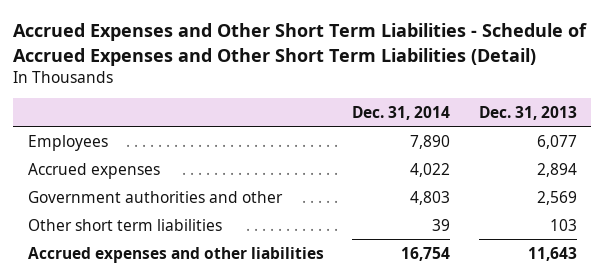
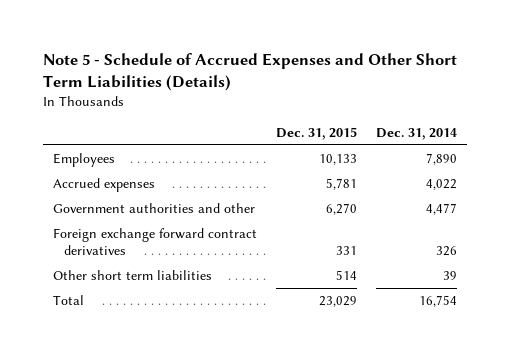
[13,23,588,66] Accrued Expenses and Other Short Term Liabilities - Schedule of Accrued Expenses and Other Short Term Liabilities (Detail) -> [43,53,458,92] Note 5 - Schedule of Accrued Expenses and Other Short Term Liabilities (Details)
[478,105,577,120] Dec. 31, 2013 -> none
none -> [276,127,358,141] Dec. 31, 2015
[410,190,451,205] 4,803 -> [426,202,458,215] 4,477
none -> [52,227,257,256] Foreign exchange forward contract derivatives
[27,246,324,263] Accrued expenses and other liabilities -> [52,294,84,305] Total

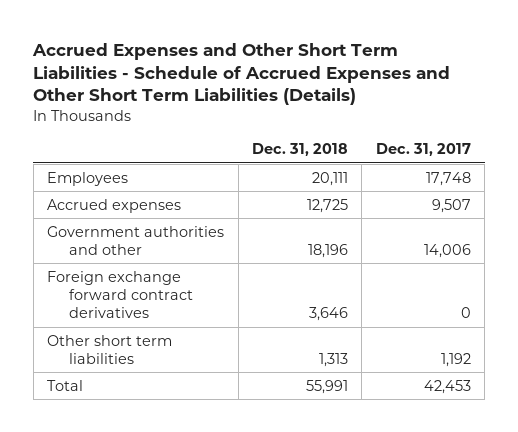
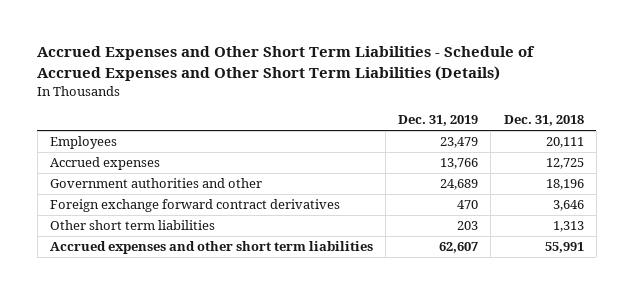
[375,143,471,157] Dec. 31, 2017 -> none
none -> [398,115,479,127] Dec. 31, 2019
[47,379,84,391] Total -> [49,241,373,255] Accrued expenses and other short term liabilities

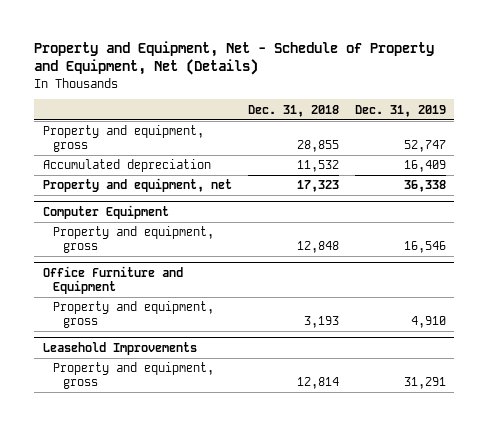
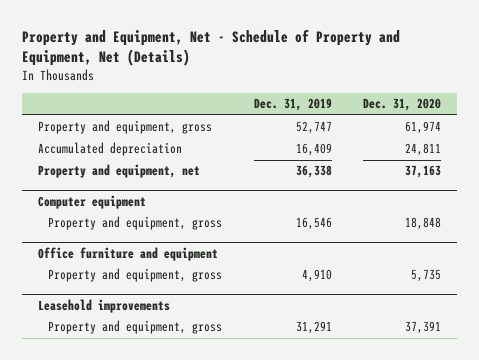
[247,104,339,117] Dec. 31, 2018 -> none
none -> [363,98,442,112] Dec. 31, 2020
[42,205,169,220] Computer Equipment -> [37,194,146,209] Computer equipment
[42,266,183,295] Office Furniture and Equipment -> [37,246,218,261] Office furniture and equipment
[42,342,197,356] Leasehold Improvements -> [37,298,170,313] Leasehold improvements

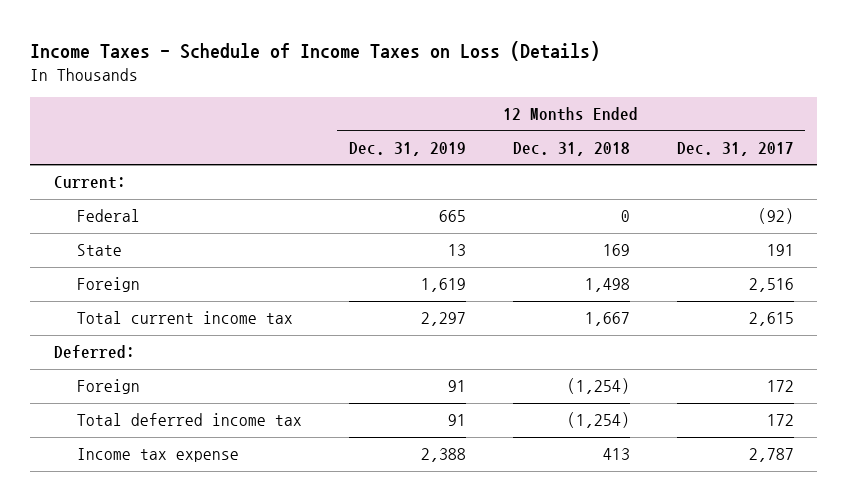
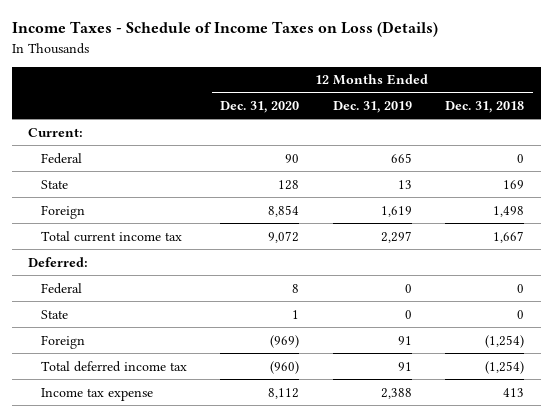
[676,141,794,156] Dec. 31, 2017 -> none
none -> [220,101,300,114] Dec. 31, 2020
none -> [40,282,82,294] Federal
none -> [40,309,68,319] State

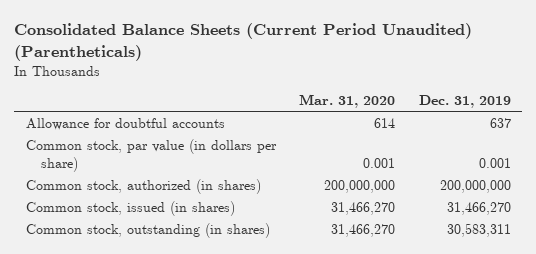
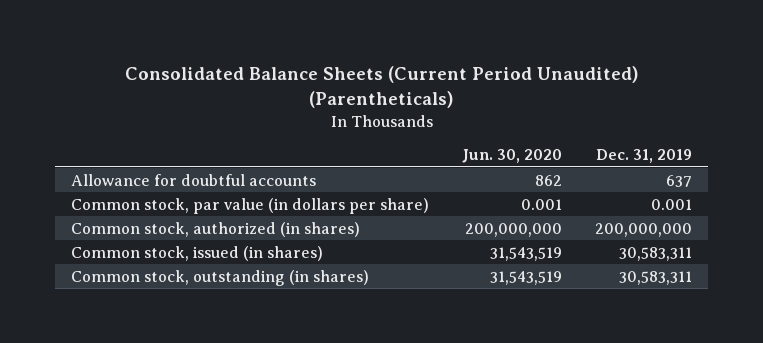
[299,94,396,109] Mar. 31, 2020 -> none
none -> [462,149,563,164] Jun. 30, 2020
[446,201,511,215] 31,466,270 -> [618,246,692,261] 30,583,311

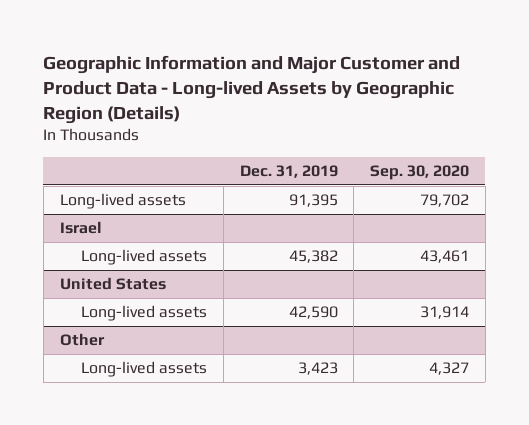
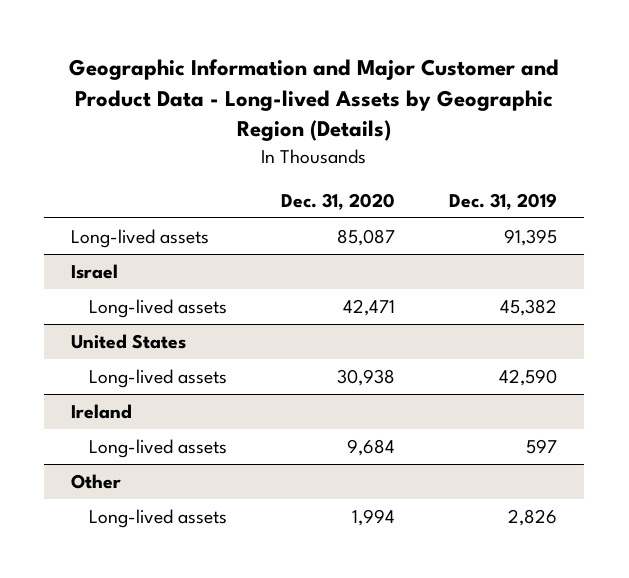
[369,164,469,180] Sep. 30, 2020 -> none
none -> [281,192,396,210] Dec. 31, 2020
none -> [71,404,133,420] Ireland
none -> [89,439,228,459] Long-lived assets
[297,362,338,376] 3,423 -> [508,509,558,527] 2,826

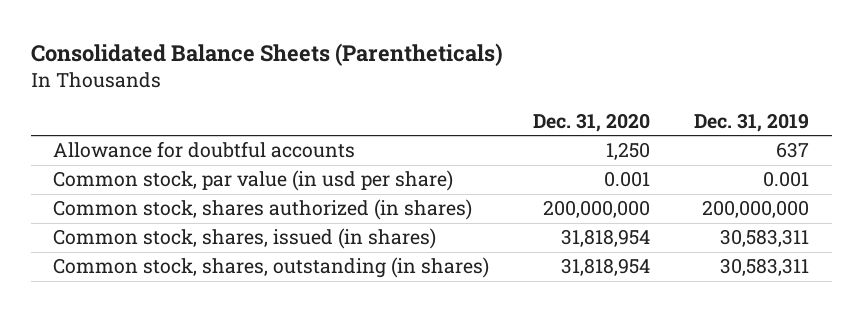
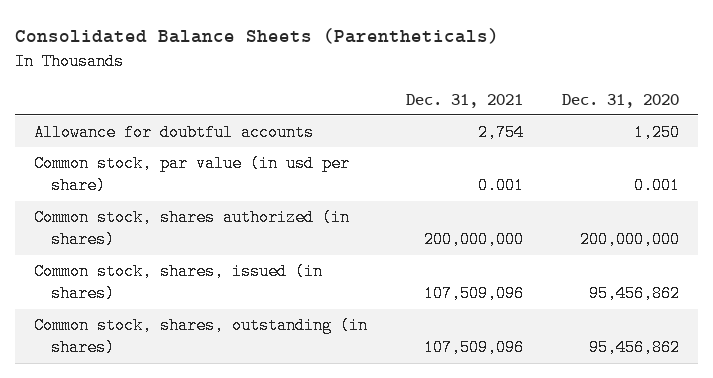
[694,112,810,132] Dec. 31, 2019 -> none
none -> [405,93,523,108] Dec. 31, 2021
[561,229,651,248] 31,818,954 -> [588,285,680,303] 95,456,862
[561,258,651,277] 31,818,954 -> [588,339,680,357] 95,456,862

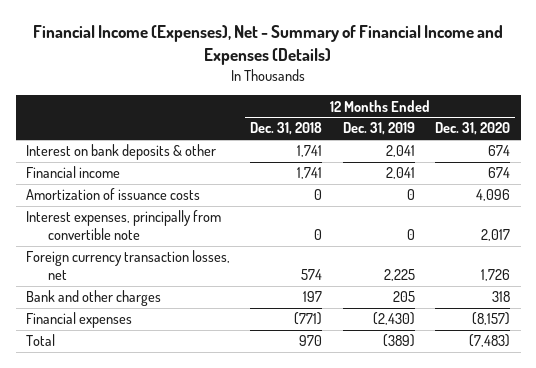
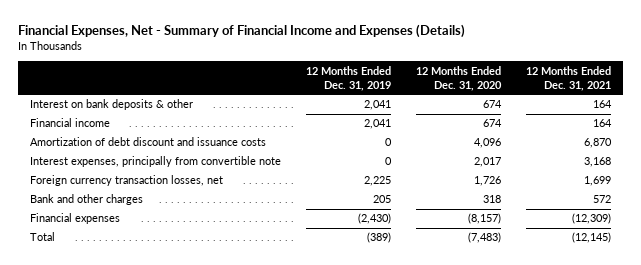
[33,25,504,65] Financial Income (Expenses), Net - Summary of Financial Income and Expenses (Details) -> [17,24,465,39] Financial Expenses, Net - Summary of Financial Income and Expenses (Details)
[250,122,323,136] Dec. 31, 2018 -> none
none -> [526,65,612,91] 12 Months Ended Dec. 31, 2021
[25,188,200,201] Amortization of issuance costs -> [30,137,267,147] Amortization of debt discount and issuance costs

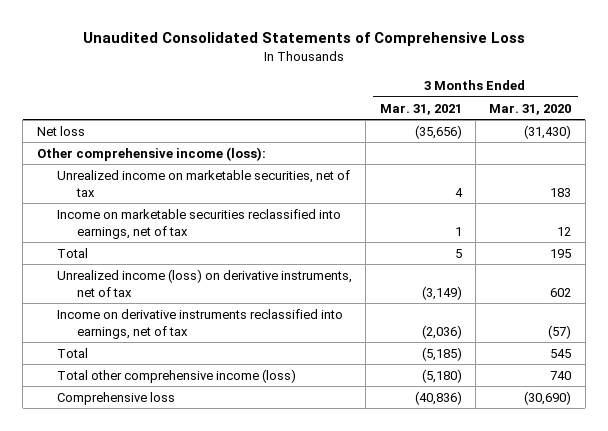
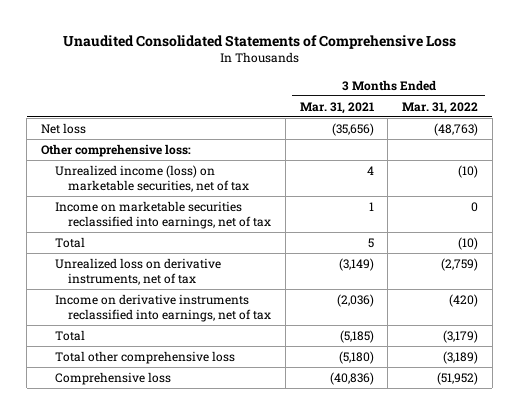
[489,103,572,115] Mar. 31, 2020 -> none
none -> [401,101,478,114] Mar. 31, 2022
[36,146,266,161] Other comprehensive income (loss): -> [41,143,192,157] Other comprehensive loss:
[56,169,350,197] Unrealized income on marketable securities, net of tax -> [54,164,250,193] Unrealized income (loss) on marketable securities, net of tax
[56,268,352,297] Unrealized income (loss) on derivative instruments, net of tax -> [54,257,221,286] Unrealized loss on derivative instruments, net of tax
[56,368,296,383] Total other comprehensive income (loss) -> [54,350,235,364] Total other comprehensive loss

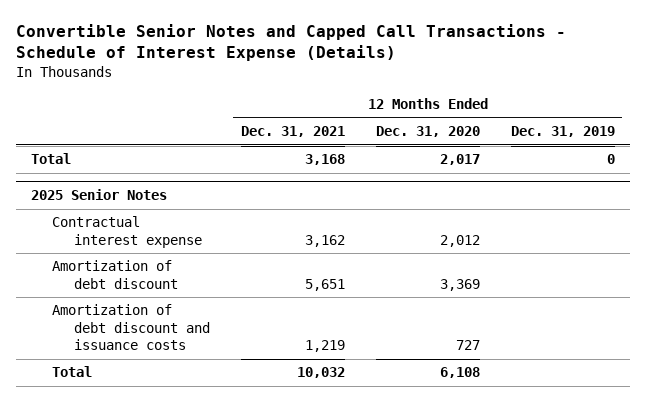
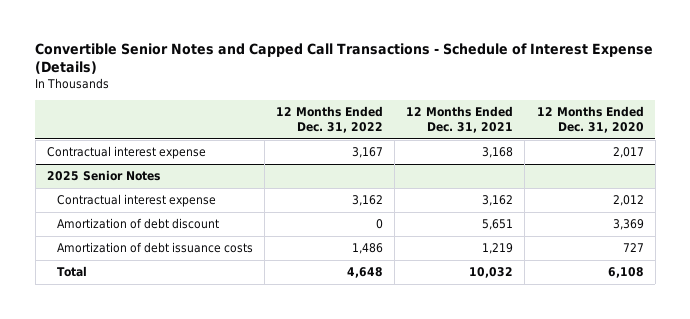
[510,126,615,138] Dec. 31, 2019 -> none
none -> [275,106,383,134] 12 Months Ended Dec. 31, 2022
[31,153,72,165] Total -> [46,146,206,160] Contractual interest expense
[52,304,210,351] Amortization of debt discount and issuance costs -> [56,242,253,254] Amortization of debt issuance costs

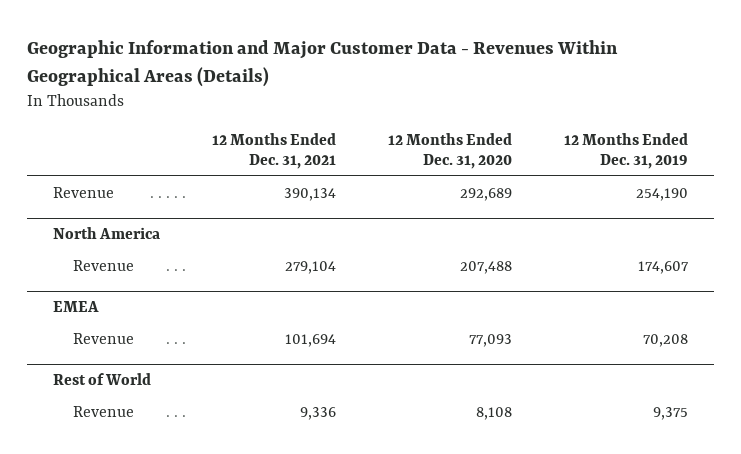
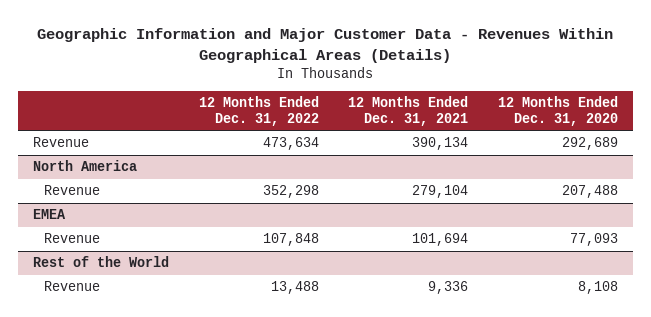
[563,132,688,170] 12 Months Ended Dec. 31, 2019 -> none
none -> [198,96,319,126] 12 Months Ended Dec. 31, 2022
[52,373,151,386] Rest of World -> [32,256,169,268] Rest of the World

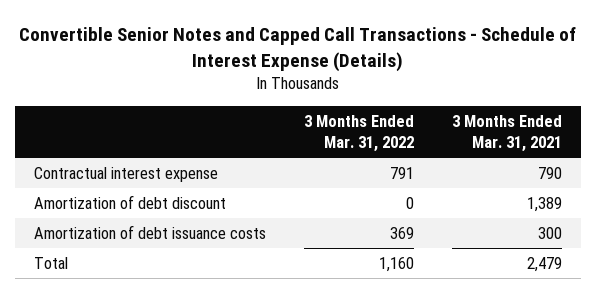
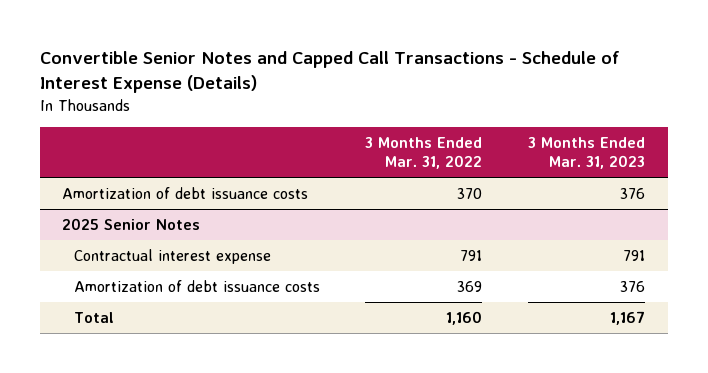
[451,114,562,153] 3 Months Ended Mar. 31, 2021 -> none
none -> [528,136,646,170] 3 Months Ended Mar. 31, 2023
none -> [62,186,309,199] Amortization of debt issuance costs
none -> [62,217,201,230] 2025 Senior Notes
[33,194,226,209] Amortization of debt discount -> none

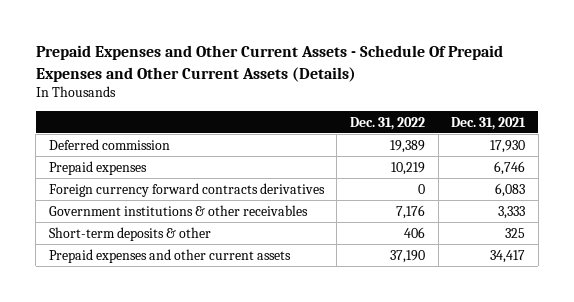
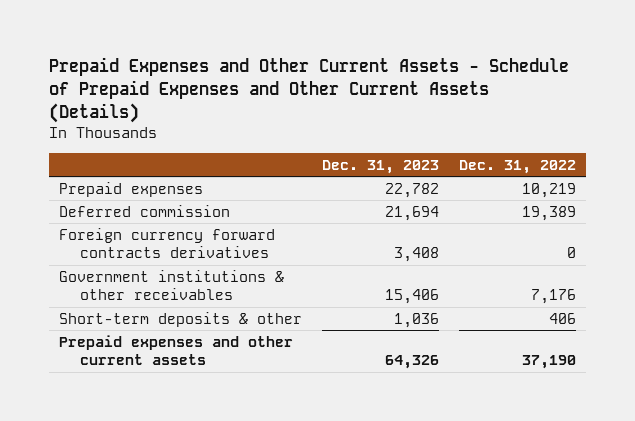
[35,45,503,82] Prepaid Expenses and Other Current Assets - Schedule Of Prepaid Expenses and Other Current Assets (Details) -> [48,56,569,124] Prepaid Expenses and Other Current Assets - Schedule of Prepaid Expenses and Other Current Assets (Details)
[451,116,527,130] Dec. 31, 2021 -> none
none -> [321,160,439,175] Dec. 31, 2023
[48,138,170,150] Deferred commission -> [58,204,230,217] Deferred commission

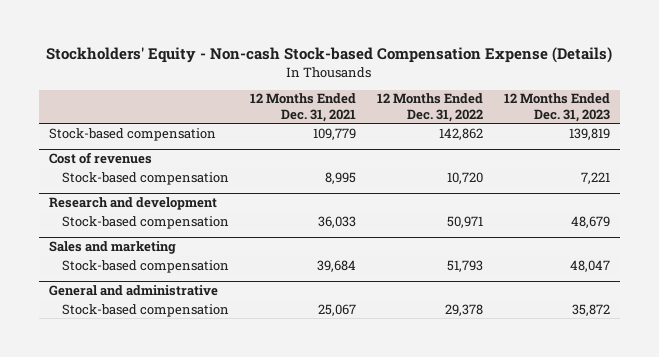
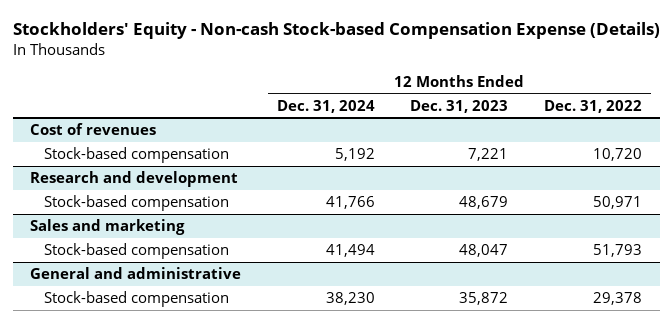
[249,93,356,122] 12 Months Ended Dec. 31, 2021 -> none
none -> [276,99,375,113] Dec. 31, 2024
[49,127,217,141] Stock-based compensation -> none

